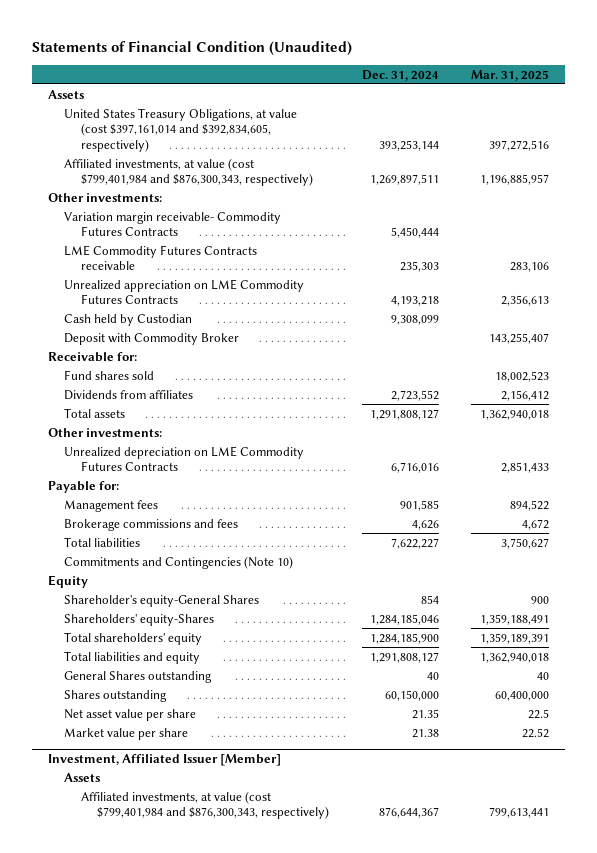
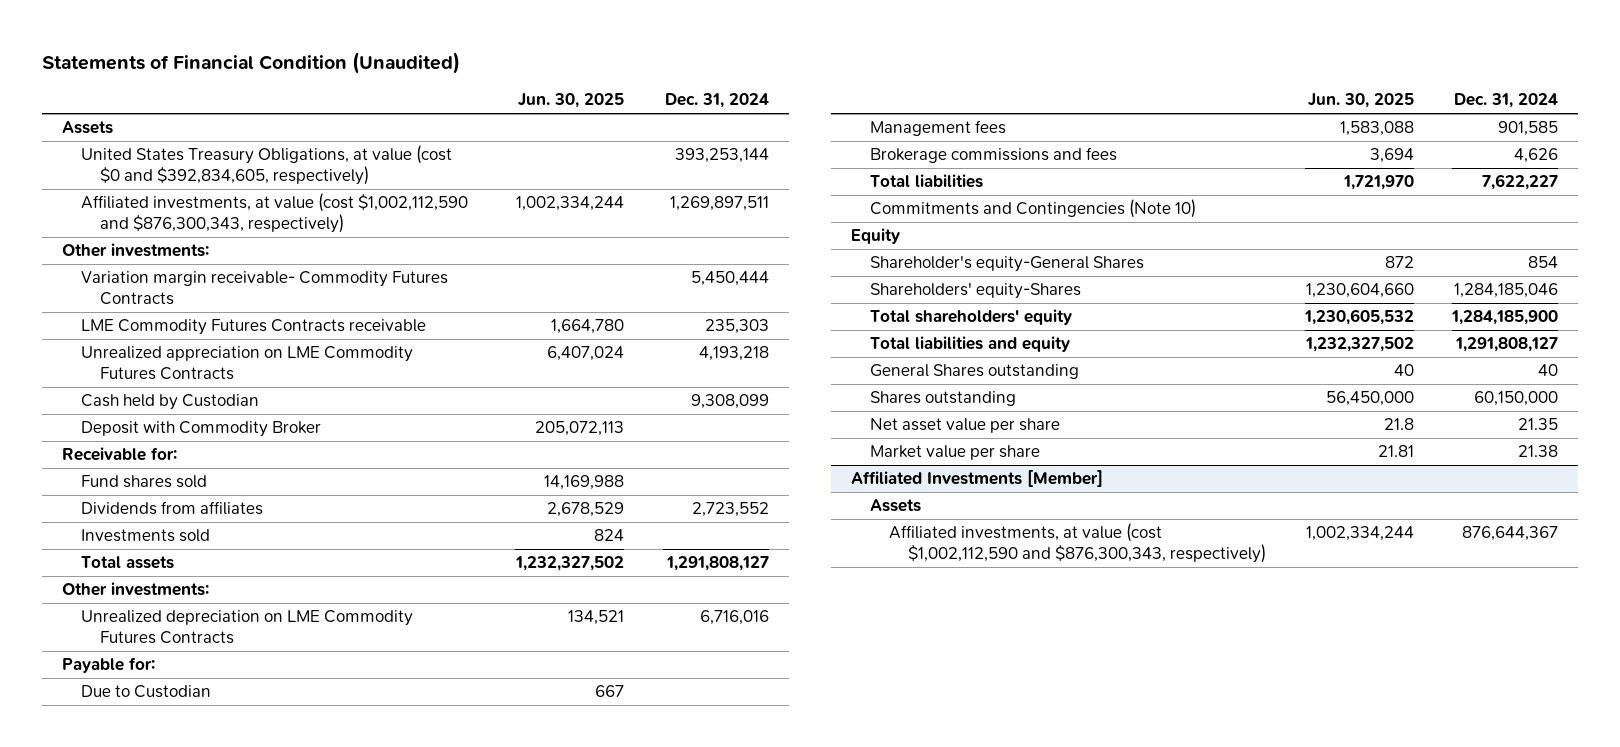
[470,69,549,81] Mar. 31, 2025 -> none
none -> [518,93,625,109] Jun. 30, 2025
[64,107,298,152] United States Treasury Obligations, at value (cost $397,161,014 and $392,834,605, respectively) -> [80,145,452,185] United States Treasury Obligations, at value (cost $0 and $392,834,605, respectively)
[64,157,313,187] Affiliated investments, at value (cost $799,401,984 and $876,300,343, respectively) -> [80,193,468,233] Affiliated investments, at value (cost $1,002,112,590 and $876,300,343, respectively)
none -> [80,529,210,543] Investments sold
none -> [80,685,211,699] Due to Custodian
[47,754,281,767] Investment, Affiliated Issuer [Member] -> [850,470,1103,488] Affiliated Investments [Member]
[80,790,330,820] Affiliated investments, at value (cost $799,401,984 and $876,300,343, respectively) -> [888,523,1266,563] Affiliated investments, at value (cost $1,002,112,590 and $876,300,343, respectively)

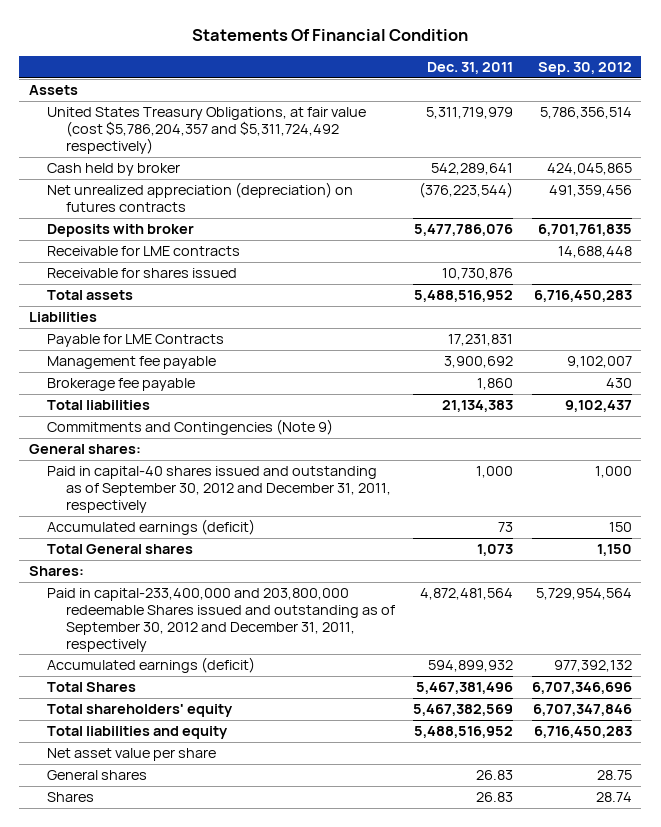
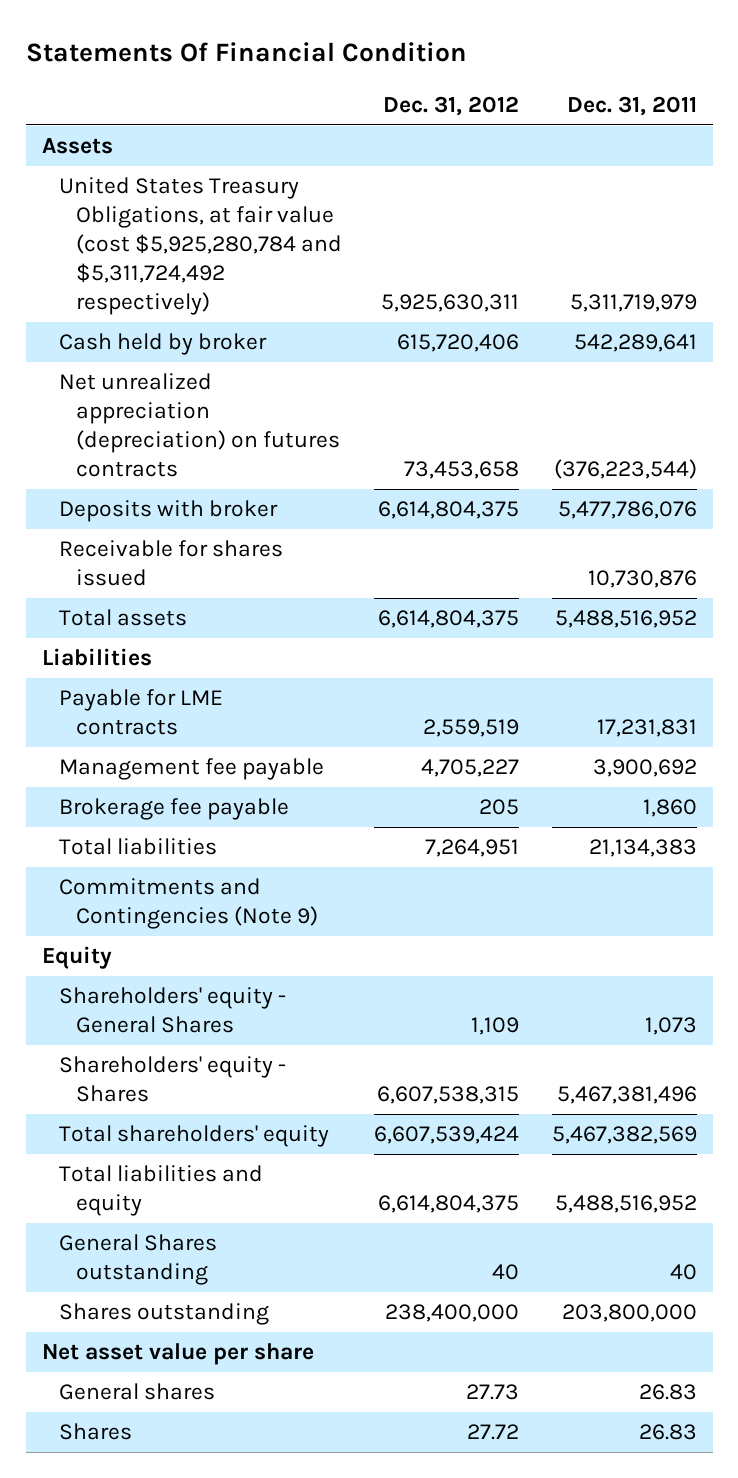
[538,61,633,75] Sep. 30, 2012 -> none
none -> [383,95,520,116] Dec. 31, 2012
[47,107,367,154] United States Treasury Obligations, at fair value (cost $5,786,204,357 and $5,311,724,492 respectively) -> [58,177,342,316] United States Treasury Obligations, at fair value (cost $5,925,280,784 and $5,311,724,492 respectively)
[47,246,241,257] Receivable for LME contracts -> none
[47,334,225,348] Payable for LME Contracts -> [58,689,223,736] Payable for LME contracts
[28,444,141,455] General shares: -> none
[47,466,391,513] Paid in capital-40 shares issued and outstanding as of September 30, 2012 and December 31, 2011, respectively -> none
[47,519,256,536] Accumulated earnings (deficit) -> none
[28,566,84,577] Shares: -> none
[47,588,395,652] Paid in capital-233,400,000 and 203,800,000 redeemable Shares issued and outstanding as of September 30, 2012 and December 31, 2011, respectively -> none
[47,657,256,674] Accumulated earnings (deficit) -> none
none -> [41,946,112,970] Equity
[47,544,194,555] Total General shares -> [58,987,286,1034] Shareholders' equity - General Shares
[47,682,137,693] Total Shares -> [58,1056,286,1103] Shareholders' equity - Shares
none -> [58,1234,217,1286] General Shares outstanding
none -> [58,1303,269,1326] Shares outstanding

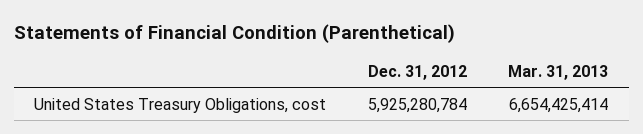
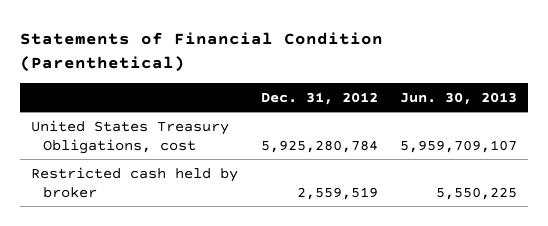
[508,64,609,80] Mar. 31, 2013 -> none
none -> [399,91,517,105] Jun. 30, 2013
none -> [31,166,239,198] Restricted cash held by broker

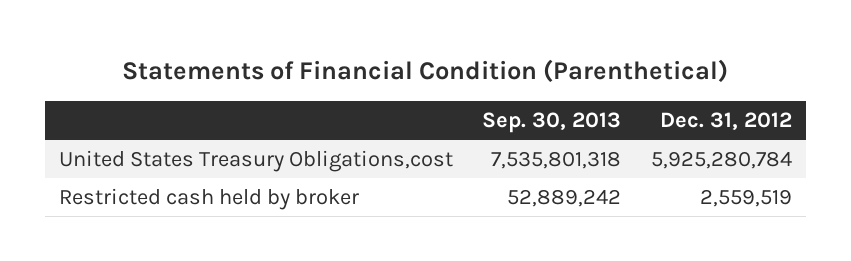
[399,91,517,105] Jun. 30, 2013 -> none
none -> [482,111,622,133] Sep. 30, 2013
[31,119,230,154] United States Treasury Obligations, cost -> [59,150,454,173] United States Treasury Obligations,cost

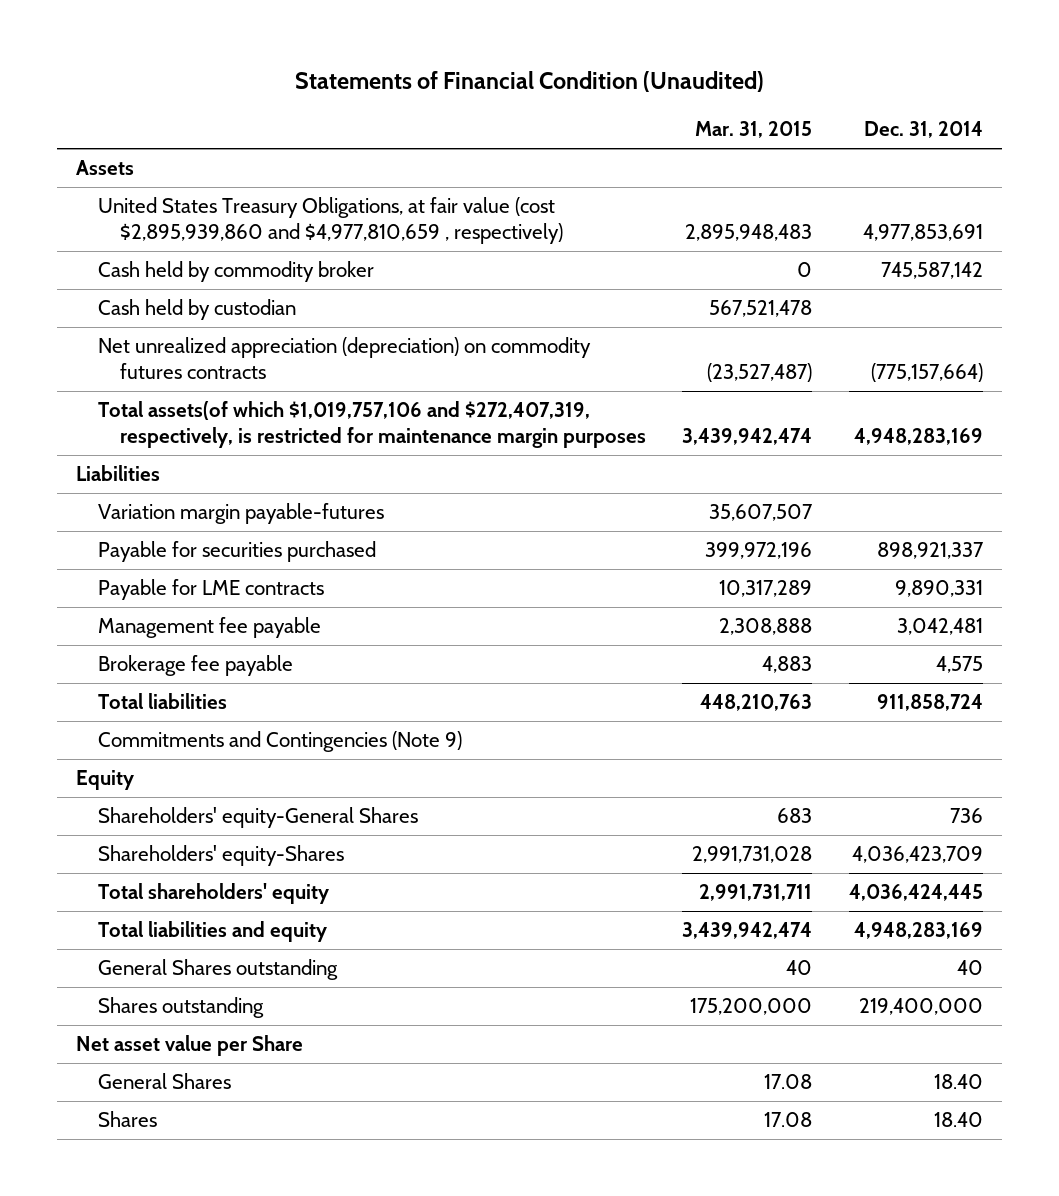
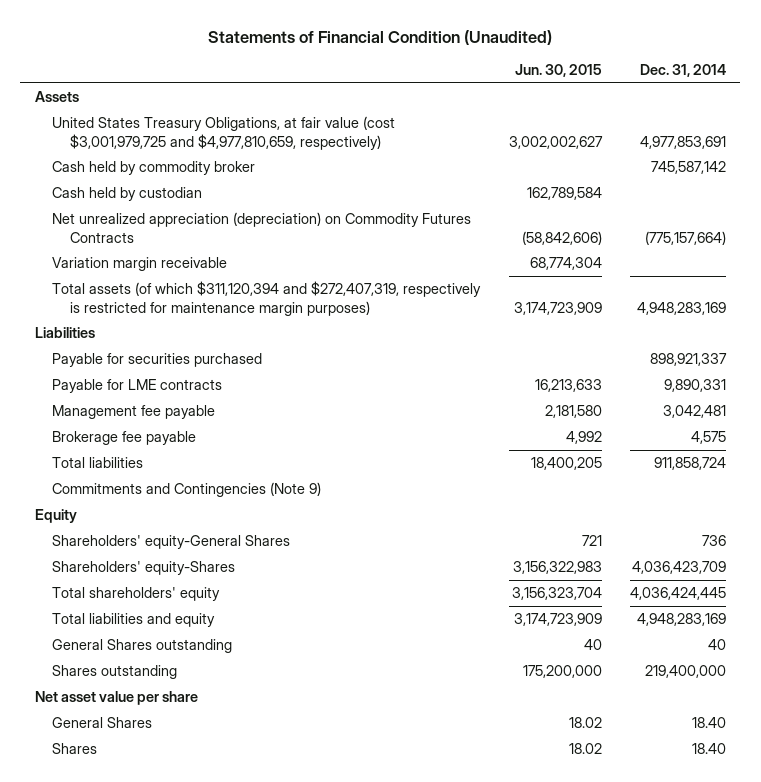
[695,121,813,139] Mar. 31, 2015 -> none
none -> [514,64,602,78] Jun. 30, 2015
[97,197,563,245] United States Treasury Obligations, at fair value (cost $2,895,939,860 and $4,977,810,659 , respectively) -> [52,116,396,150] United States Treasury Obligations, at fair value (cost $3,001,979,725 and $4,977,810,659, respectively)
[97,337,591,380] Net unrealized appreciation (depreciation) on commodity futures contracts -> [52,212,472,243] Net unrealized appreciation (depreciation) on Commodity Futures Contracts
none -> [52,257,228,272] Variation margin receivable
[97,401,646,449] Total assets(of which $1,019,757,106 and $272,407,319, respectively, is restricted for maintenance margin purposes -> [52,281,482,316] Total assets (of which $311,120,394 and $272,407,319, respectively is restricted for maintenance margin purposes)
[97,503,384,525] Variation margin payable-futures -> none
[75,1035,303,1057] Net asset value per Share -> [34,691,198,706] Net asset value per share

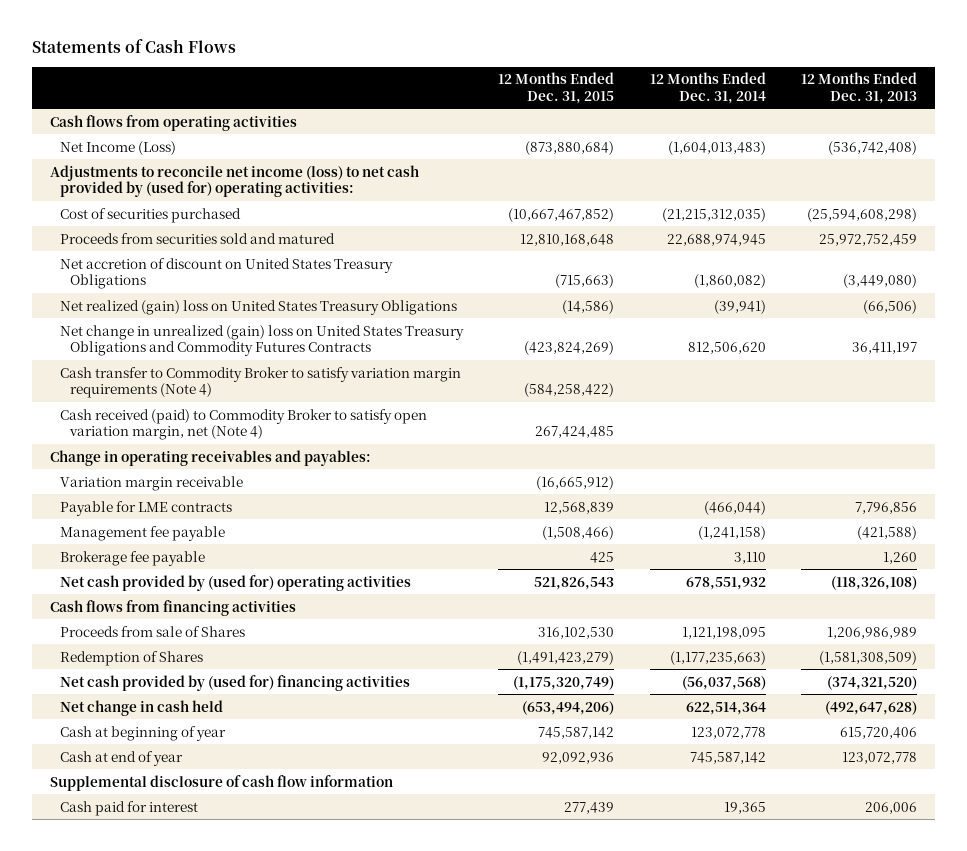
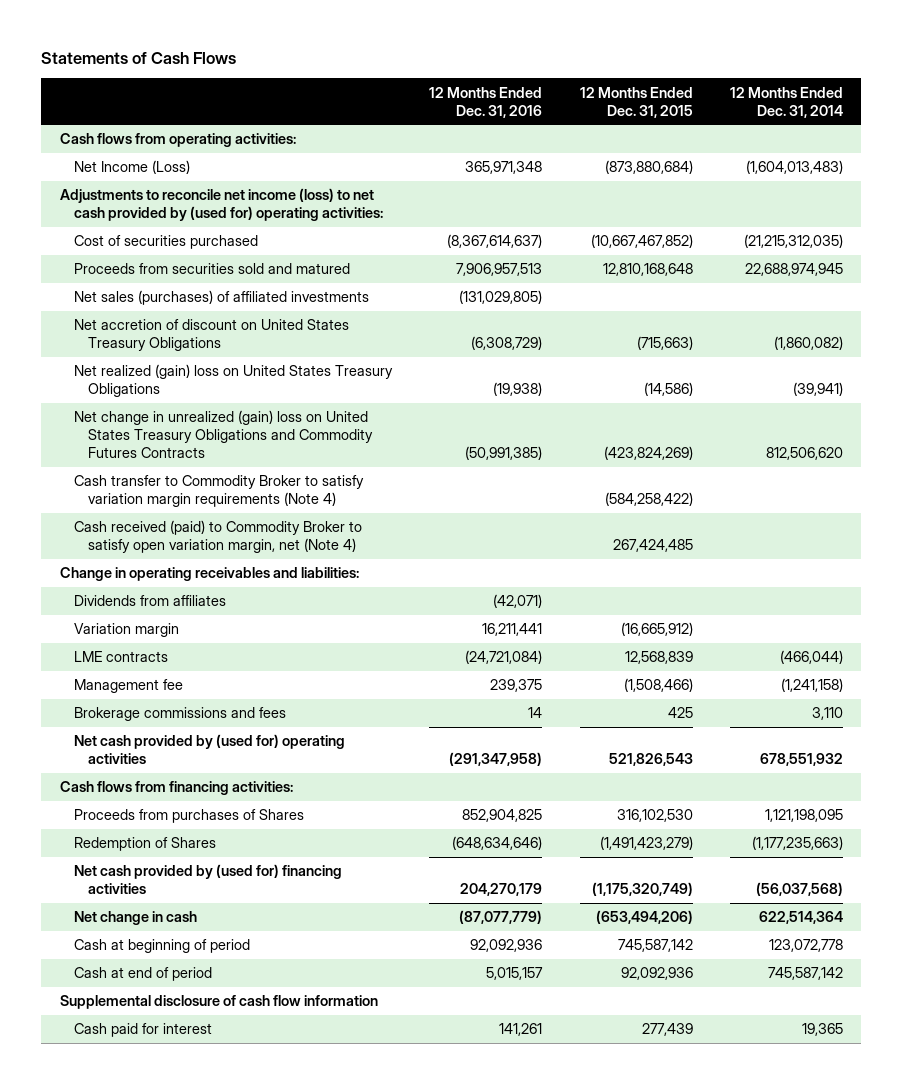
[801,72,918,104] 12 Months Ended Dec. 31, 2013 -> none
none -> [429,86,543,118] 12 Months Ended Dec. 31, 2016
[49,114,297,131] Cash flows from operating activities -> [59,133,296,148] Cash flows from operating activities:
none -> [74,290,370,306] Net sales (purchases) of affiliated investments
[49,449,371,466] Change in operating receivables and payables: -> [59,567,359,582] Change in operating receivables and liabilities:
none -> [74,595,227,607] Dividends from affiliates
[59,475,243,491] Variation margin receivable -> [74,623,180,638] Variation margin
[59,500,232,516] Payable for LME contracts -> [74,651,169,663] LME contracts
[59,525,225,541] Management fee payable -> [74,679,184,694] Management fee
[59,550,205,566] Brokerage fee payable -> [74,707,287,722] Brokerage commissions and fees
[49,599,296,616] Cash flows from financing activities -> [59,781,293,796] Cash flows from financing activities:
[59,625,245,637] Proceeds from sale of Shares -> [74,809,305,824] Proceeds from purchases of Shares
[59,699,223,716] Net change in cash held -> [74,911,198,926] Net change in cash
[59,725,226,741] Cash at beginning of year -> [74,939,251,954] Cash at beginning of period
[59,750,183,766] Cash at end of year -> [74,967,213,982] Cash at end of period

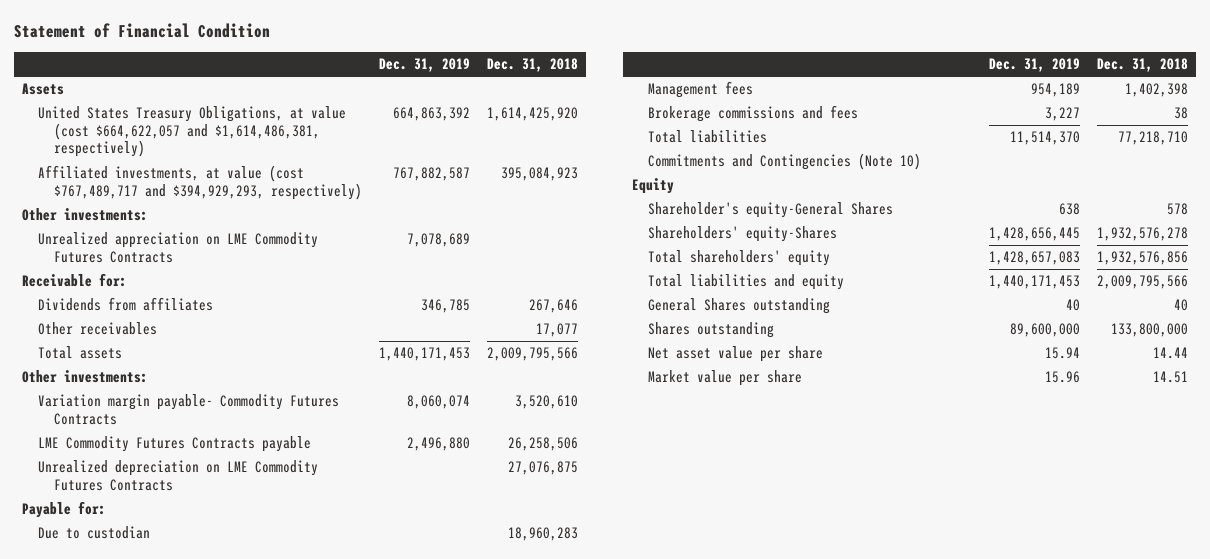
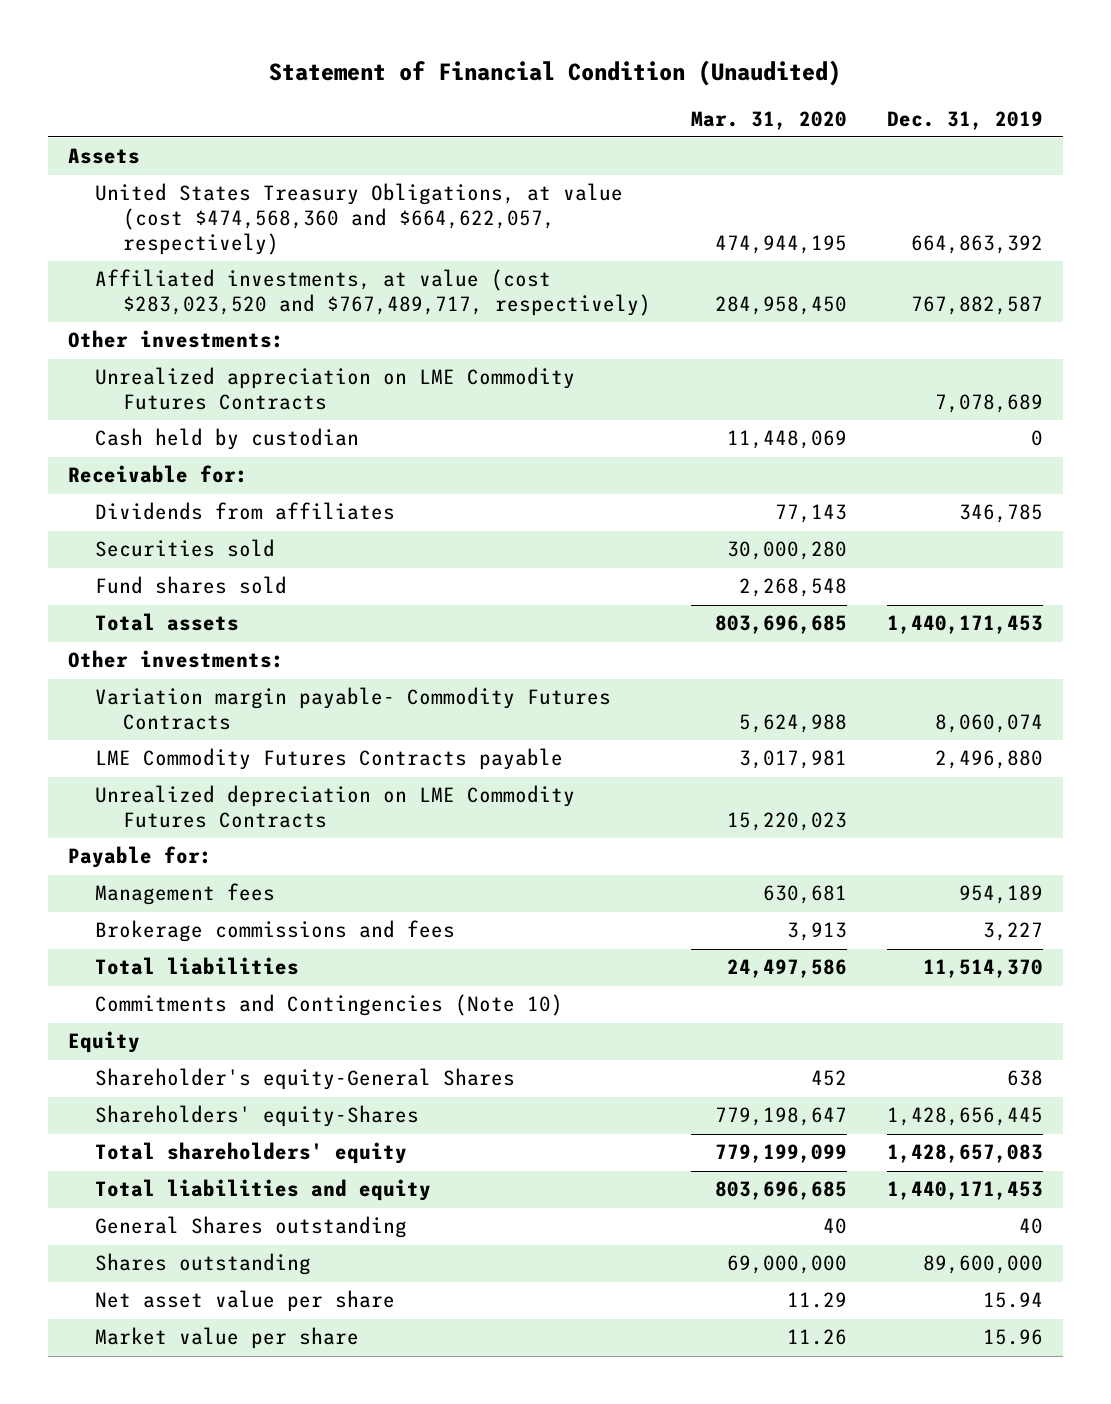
[13,22,270,38] Statement of Financial Condition -> [269,59,842,86] Statement of Financial Condition (Unaudited)
[486,58,578,73] Dec. 31, 2018 -> none
none -> [690,110,847,130] Mar. 31, 2020
[38,106,347,158] United States Treasury Obligations, at value (cost $664,622,057 and $1,614,486,381, respectively) -> [95,183,624,255] United States Treasury Obligations, at value (cost $474,568,360 and $664,622,057, respectively)
[38,165,362,200] Affiliated investments, at value (cost $767,489,717 and $394,929,293, respectively) -> [95,269,651,317] Affiliated investments, at value (cost $283,023,520 and $767,489,717, respectively)
none -> [95,428,360,451] Cash held by custodian
[38,322,158,336] Other receivables -> none
none -> [95,539,276,558] Securities sold
none -> [95,576,288,595] Fund shares sold
[38,526,151,540] Due to custodian -> none

